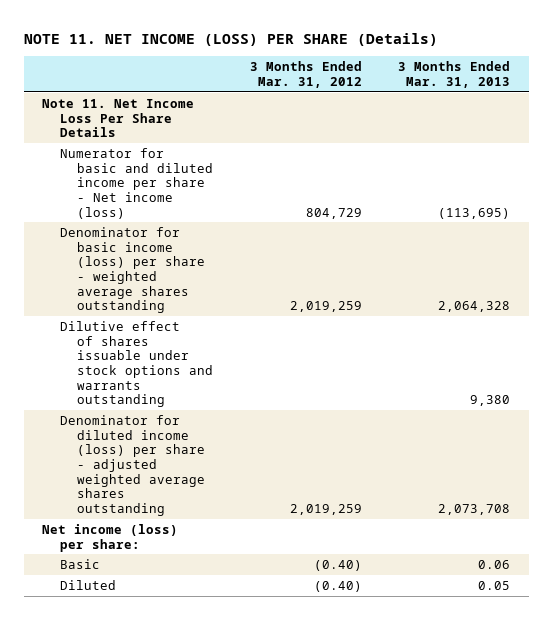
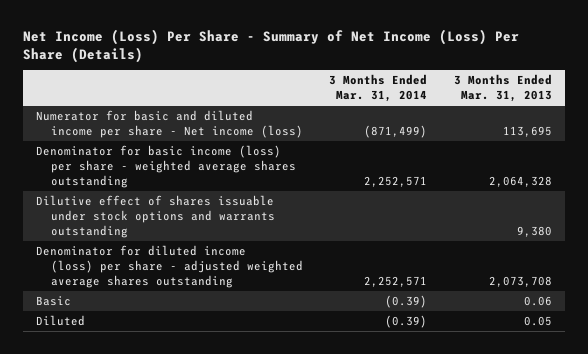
[24,32,439,46] NOTE 11. NET INCOME (LOSS) PER SHARE (Details) -> [22,28,519,63] Net Income (Loss) Per Share - Summary of Net Income (Loss) Per Share (Details)
[249,61,362,88] 3 Months Ended Mar. 31, 2012 -> none
none -> [329,74,428,103] 3 Months Ended Mar. 31, 2014
[42,98,195,138] Note 11. Net Income Loss Per Share Details -> none
[438,207,511,219] (113,695) -> [503,126,553,138] 113,695
[42,523,179,552] Net income (loss) per share: -> none

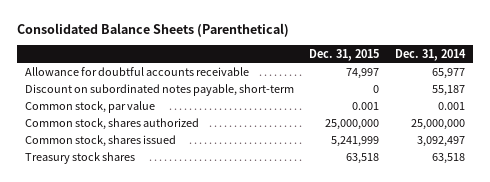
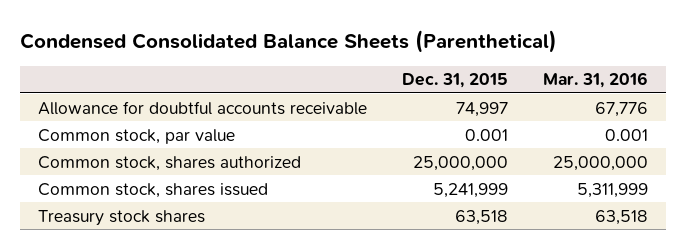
[16,23,289,38] Consolidated Balance Sheets (Parenthetical) -> [20,29,558,53] Condensed Consolidated Balance Sheets (Parenthetical)
[395,48,467,61] Dec. 31, 2014 -> none
none -> [543,72,649,89] Mar. 31, 2016
[24,83,294,96] Discount on subordinated notes payable, short-term -> none

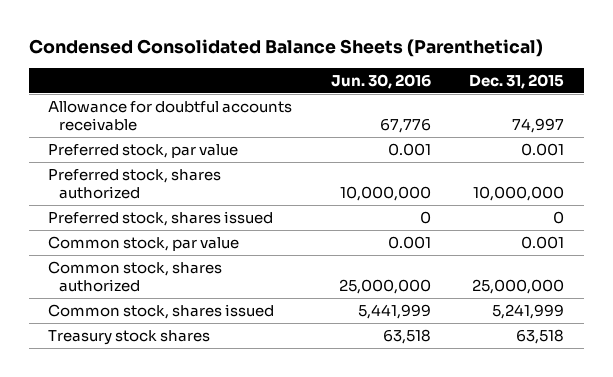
[543,72,649,89] Mar. 31, 2016 -> none
none -> [330,73,431,89] Jun. 30, 2016
none -> [48,144,239,159] Preferred stock, par value
none -> [48,169,222,199] Preferred stock, shares authorized
none -> [48,211,274,227] Preferred stock, shares issued

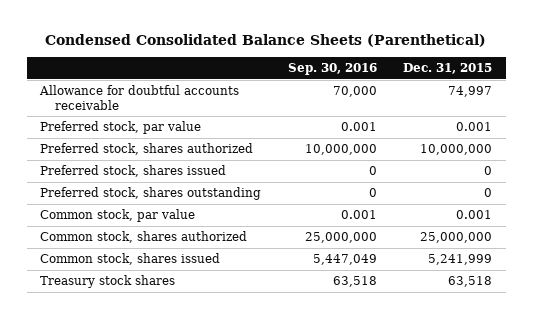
[330,73,431,89] Jun. 30, 2016 -> none
none -> [287,63,377,76] Sep. 30, 2016
none -> [40,187,262,201] Preferred stock, shares outstanding

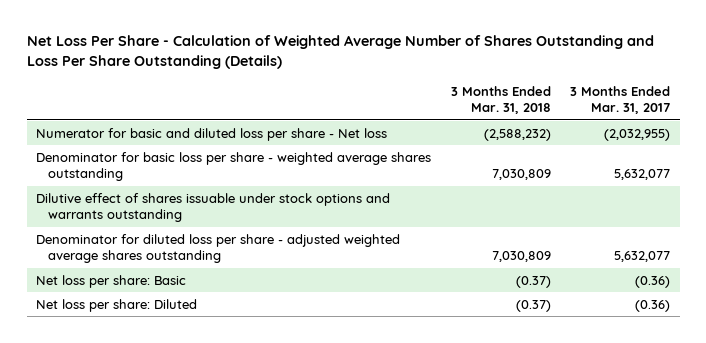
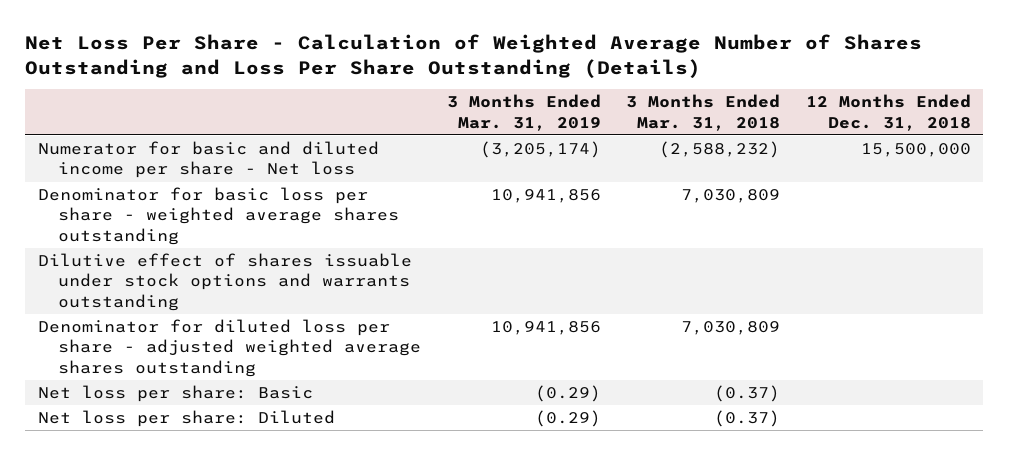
[570,85,671,114] 3 Months Ended Mar. 31, 2017 -> none
none -> [446,94,601,131] 3 Months Ended Mar. 31, 2019
none -> [805,94,971,131] 12 Months Ended Dec. 31, 2018
[36,127,388,141] Numerator for basic and diluted loss per share - Net loss -> [37,141,379,179] Numerator for basic and diluted income per share - Net loss

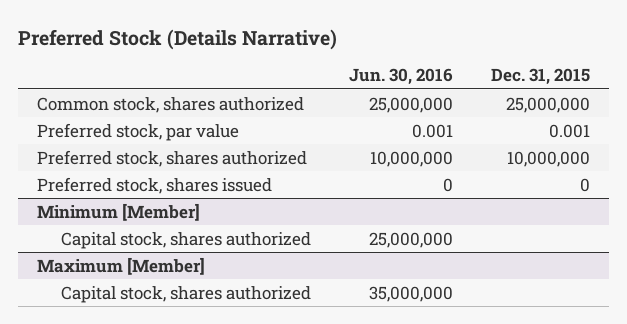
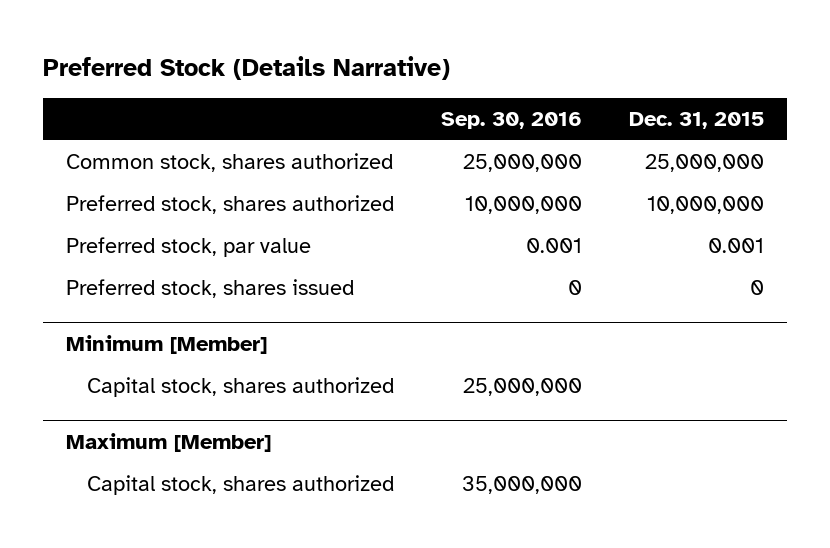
[349,68,454,86] Jun. 30, 2016 -> none
none -> [440,112,582,130] Sep. 30, 2016
[37,122,240,141] Preferred stock, par value -> [66,237,312,258] Preferred stock, par value

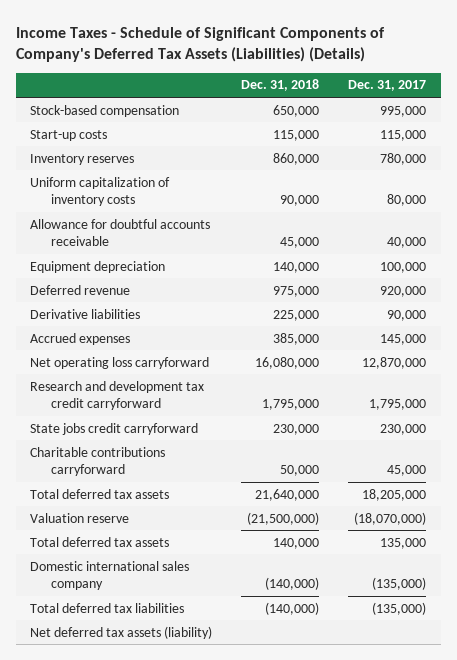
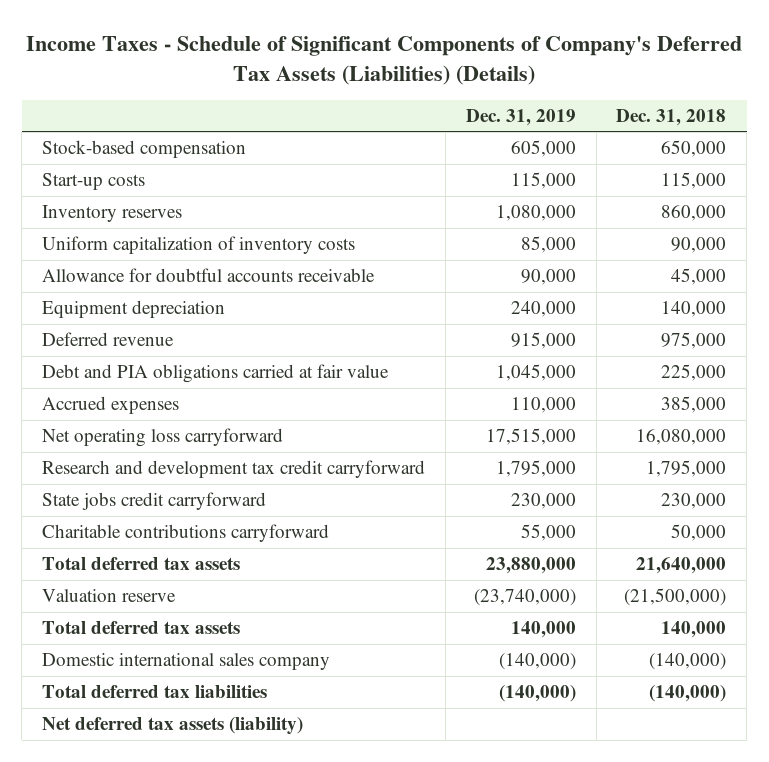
[348,80,427,92] Dec. 31, 2017 -> none
none -> [465,108,576,126] Dec. 31, 2019
[30,308,141,319] Derivative liabilities -> [42,364,390,384] Debt and PIA obligations carried at fair value

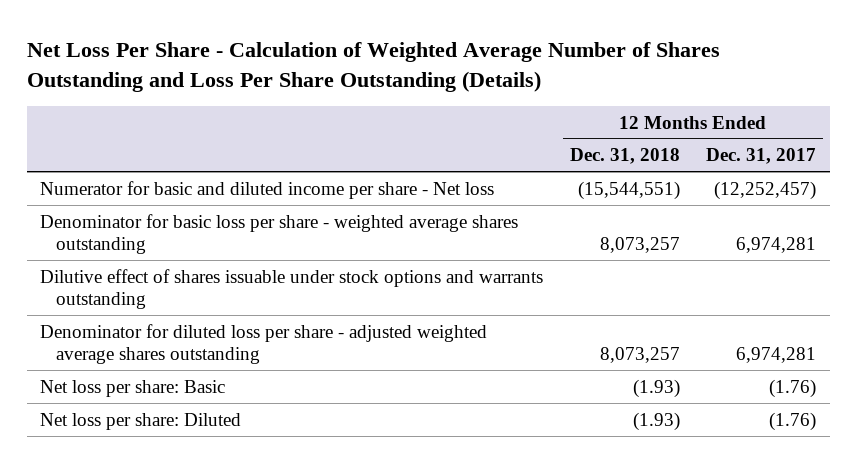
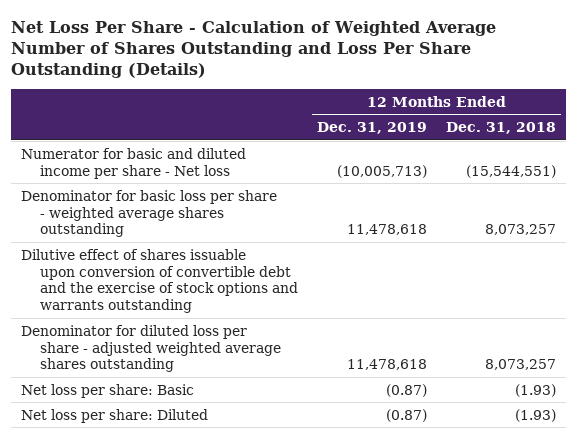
[706,148,817,165] Dec. 31, 2017 -> none
none -> [317,122,428,135] Dec. 31, 2019
[40,268,544,310] Dilutive effect of shares issuable under stock options and warrants outstanding -> [20,248,298,314] Dilutive effect of shares issuable upon conversion of convertible debt and the exercise of stock options and warrants outstanding

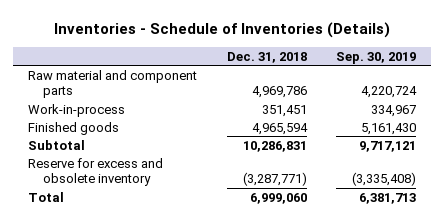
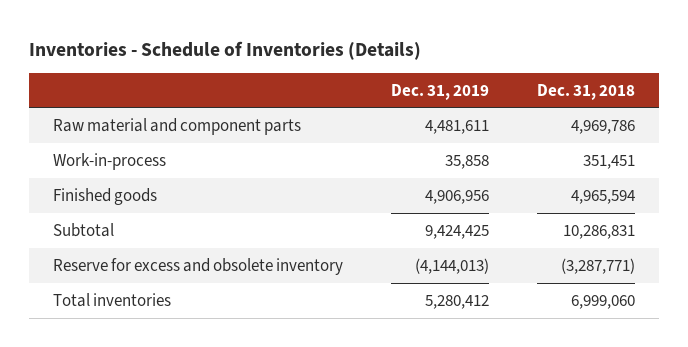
[336,51,417,64] Sep. 30, 2019 -> none
none -> [390,83,489,100] Dec. 31, 2019
[28,191,65,202] Total -> [53,292,172,307] Total inventories

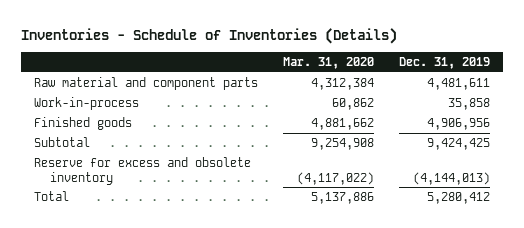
[536,83,635,100] Dec. 31, 2018 -> none
none -> [282,57,374,70] Mar. 31, 2020
[53,292,172,307] Total inventories -> [33,191,69,202] Total

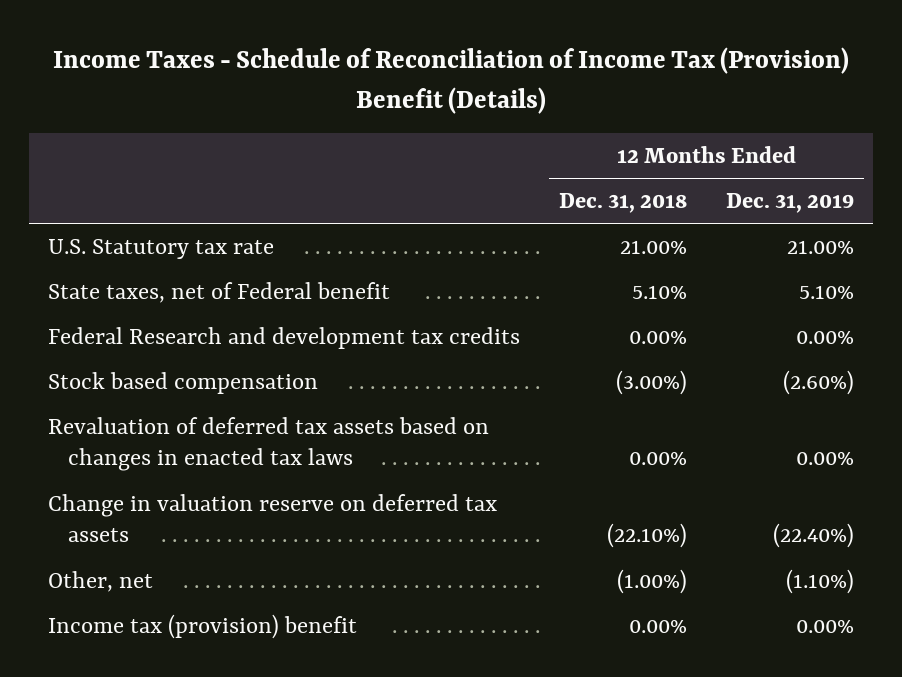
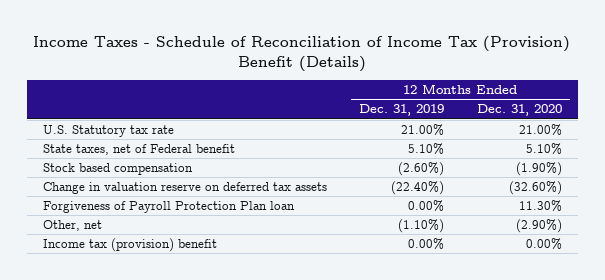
[559,192,688,213] Dec. 31, 2018 -> none
none -> [476,104,562,117] Dec. 31, 2020
[48,326,521,349] Federal Research and development tax credits -> none
[48,416,490,472] Revaluation of deferred tax assets based on changes in enacted tax laws -> none
none -> [43,201,296,214] Forgiveness of Payroll Protection Plan loan

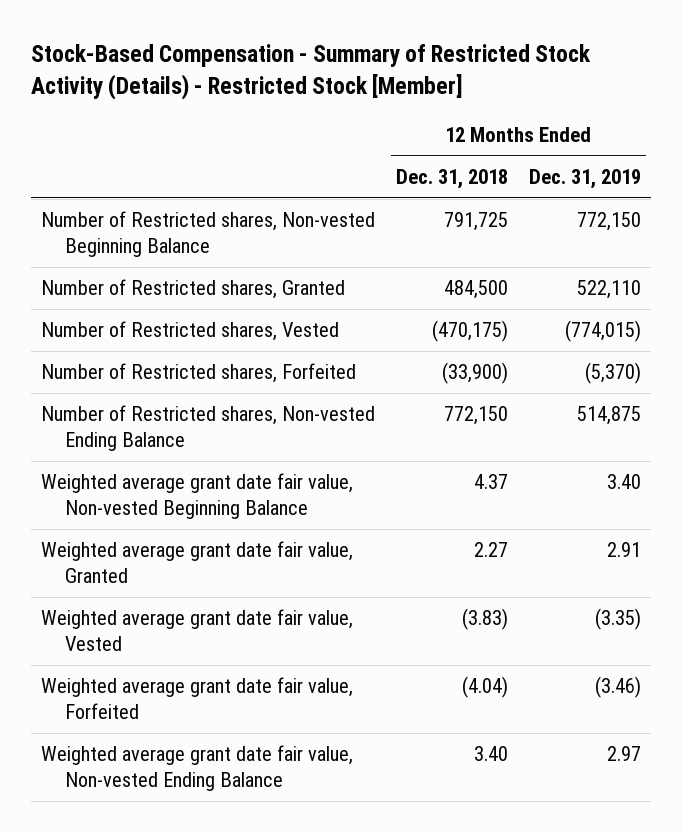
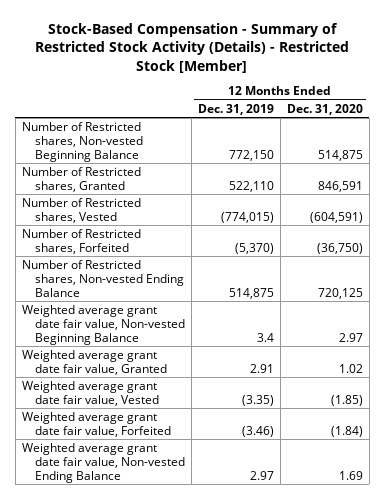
[395,169,508,190] Dec. 31, 2018 -> none
none -> [286,103,363,115] Dec. 31, 2020
[606,474,641,490] 3.40 -> [256,332,274,342] 3.4

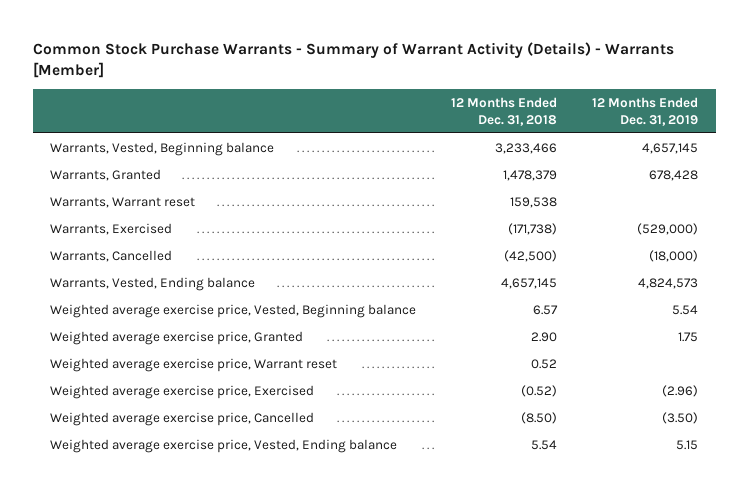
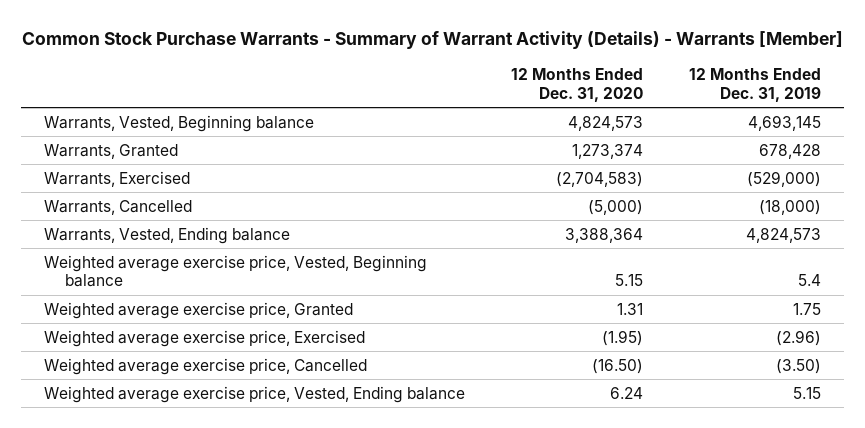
[451,96,558,126] 12 Months Ended Dec. 31, 2018 -> none
none -> [511,67,644,102] 12 Months Ended Dec. 31, 2020
[642,142,699,154] 4,657,145 -> [748,114,822,131] 4,693,145
[50,196,196,208] Warrants, Warrant reset -> none
[672,304,699,315] 5.54 -> [798,274,822,287] 5.4
[50,357,338,372] Weighted average exercise price, Warrant reset -> none

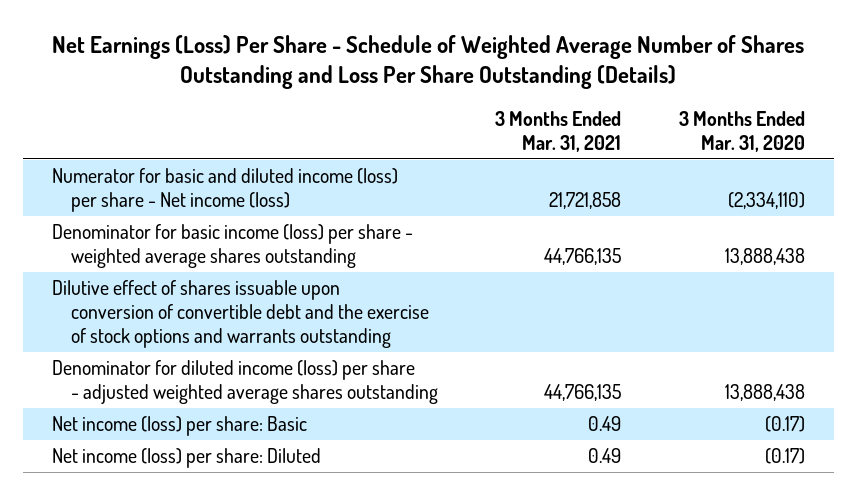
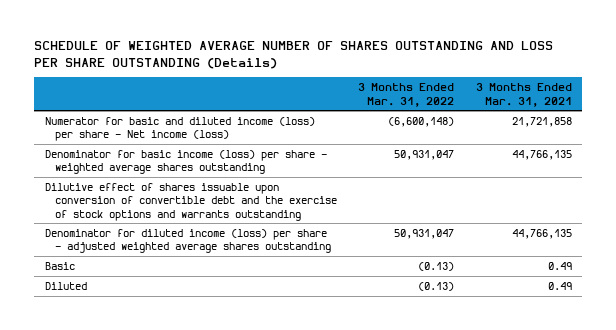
[52,35,805,90] Net Earnings (Loss) Per Share - Schedule of Weighted Average Number of Shares Outstanding and Loss Per Share Outstanding (Details) -> [34,41,554,69] SCHEDULE OF WEIGHTED AVERAGE NUMBER OF SHARES OUTSTANDING AND LOSS PER SHARE OUTSTANDING (Details)
[678,111,805,152] 3 Months Ended Mar. 31, 2020 -> none
none -> [358,83,455,107] 3 Months Ended Mar. 31, 2022
[51,416,307,437] Net income (loss) per share: Basic -> [44,261,75,270] Basic
[51,448,321,469] Net income (loss) per share: Diluted -> [44,281,87,290] Diluted

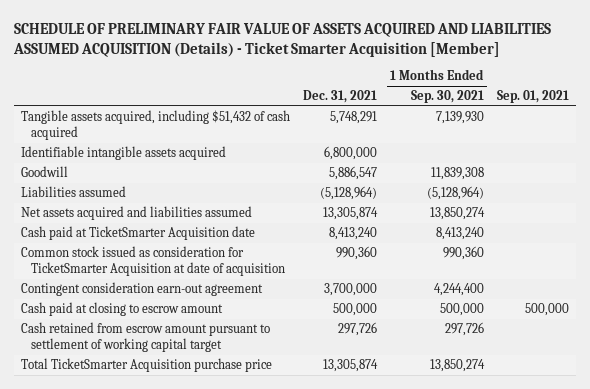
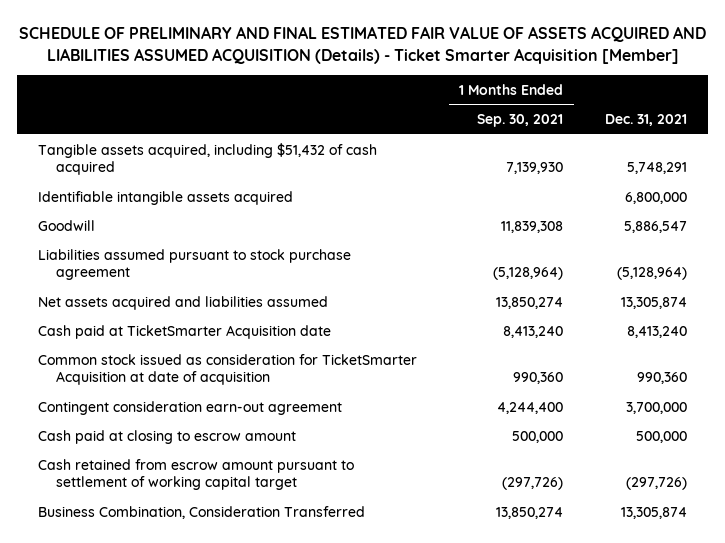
[13,22,552,57] SCHEDULE OF PRELIMINARY FAIR VALUE OF ASSETS ACQUIRED AND LIABILITIES ASSUMED ACQUISITION (Details) - Ticket Smarter Acquisition [Member] -> [18,26,706,65] SCHEDULE OF PRELIMINARY AND FINAL ESTIMATED FAIR VALUE OF ASSETS ACQUIRED AND LIABILITIES ASSUMED ACQUISITION (Details) - Ticket Smarter Acquisition [Member]
[497,90,570,104] Sep. 01, 2021 -> none
[20,186,126,198] Liabilities assumed -> [38,248,352,281] Liabilities assumed pursuant to stock purchase agreement
[338,322,378,337] 297,726 -> [625,477,687,491] (297,726)
[444,322,484,337] 297,726 -> [502,477,564,491] (297,726)
[20,358,272,373] Total TicketSmarter Acquisition purchase price -> [38,505,366,519] Business Combination, Consideration Transferred

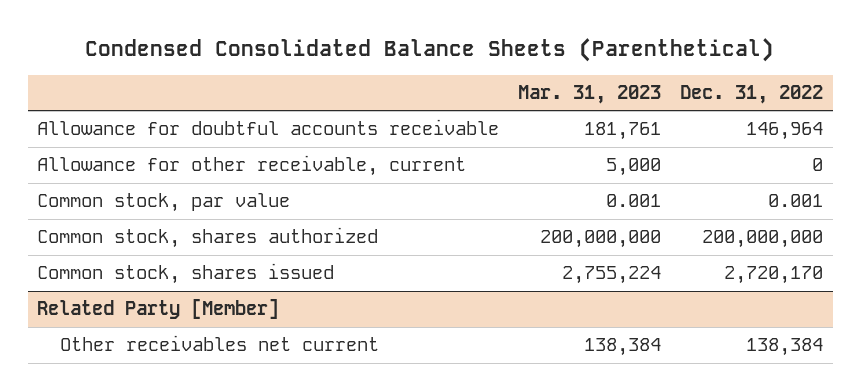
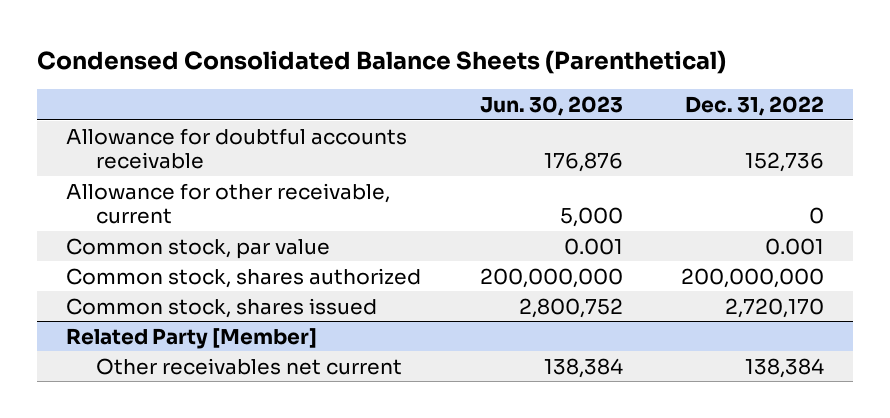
[518,85,662,105] Mar. 31, 2023 -> none
none -> [479,95,623,116] Jun. 30, 2023
[746,122,824,141] 146,964 -> [745,151,825,172] 152,736

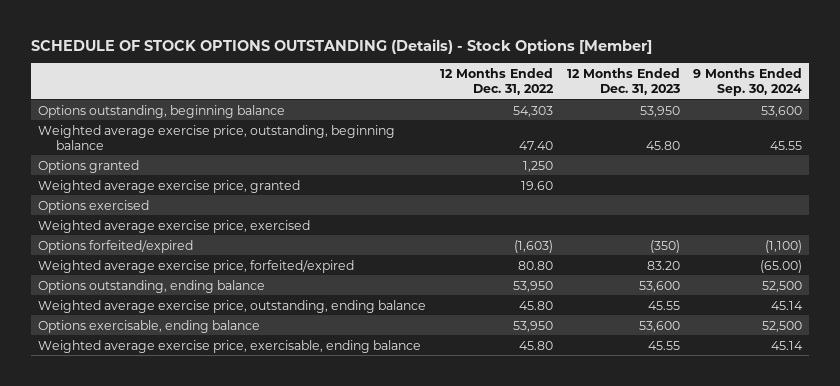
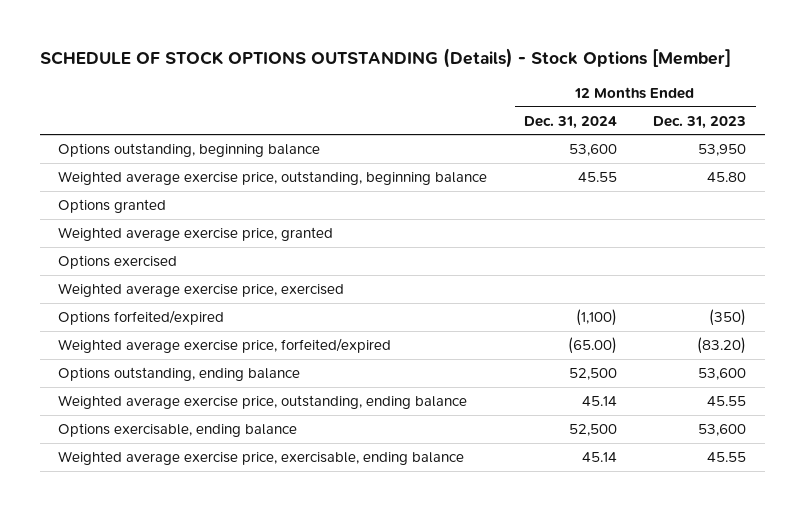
[439,67,554,96] 12 Months Ended Dec. 31, 2022 -> none
[693,67,803,97] 9 Months Ended Sep. 30, 2024 -> none
none -> [523,115,617,129] Dec. 31, 2024
[646,260,680,270] 83.20 -> [697,337,747,355] (83.20)

